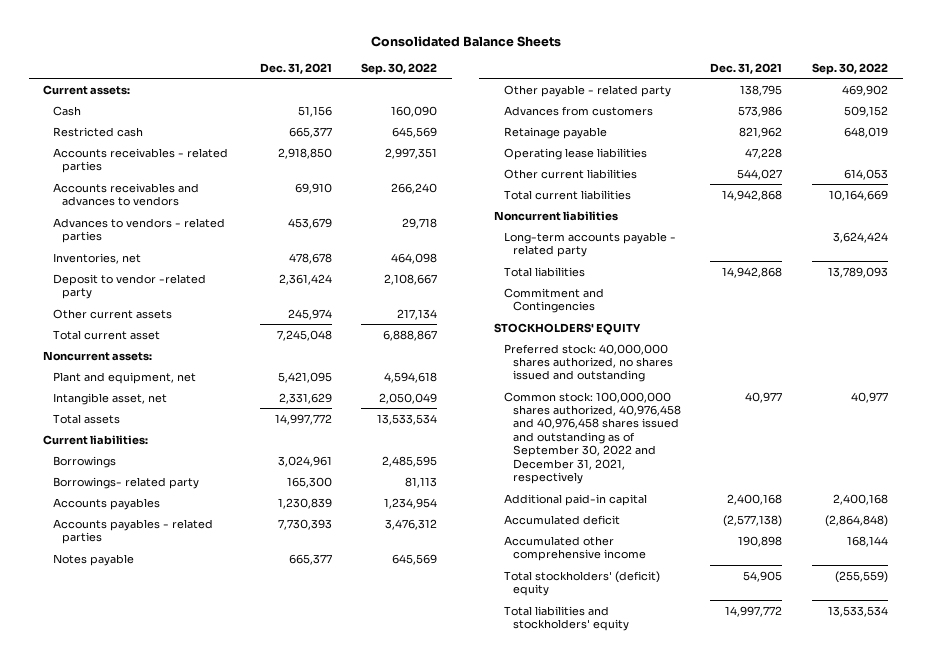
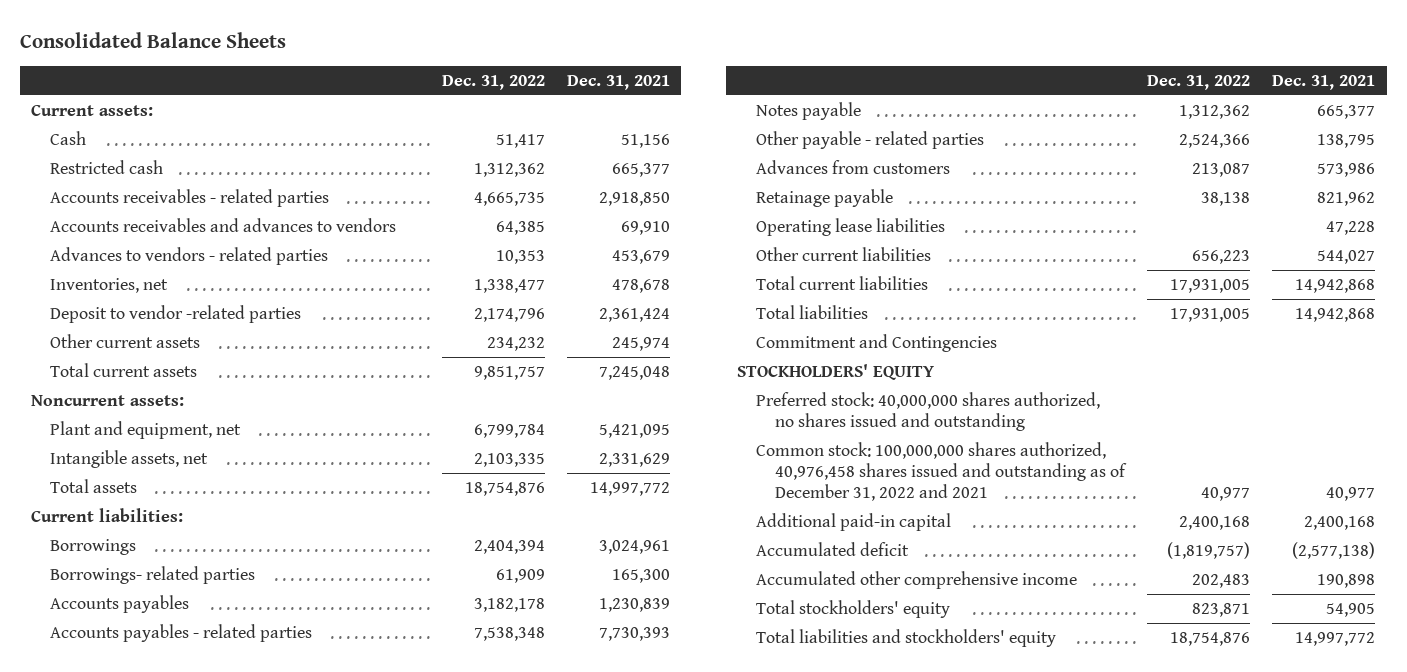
[361,62,438,75] Sep. 30, 2022 -> none
none -> [441,74,545,90] Dec. 31, 2022
[52,273,206,300] Deposit to vendor -related party -> [50,305,302,324] Deposit to vendor -related parties
[52,329,160,340] Total current asset -> [50,363,198,378] Total current assets
[52,392,167,405] Intangible asset, net -> [50,450,209,469] Intangible assets, net
[52,476,199,489] Borrowings- related party -> [50,566,256,585] Borrowings- related parties
[503,84,671,97] Other payable - related party -> [755,131,984,150] Other payable - related parties
[494,210,619,221] Noncurrent liabilities -> none
[503,231,676,258] Long-term accounts payable - related party -> none
[503,391,682,484] Common stock: 100,000,000 shares authorized, 40,976,458 and 40,976,458 shares issued and outstanding as of September 30, 2022 and December 31, 2021, respectively -> [755,442,1127,501] Common stock: 100,000,000 shares authorized, 40,976,458 shares issued and outstanding as of December 31, 2022 and 2021
[503,570,660,597] Total stockholders' (deficit) equity -> [755,600,950,619] Total stockholders' equity

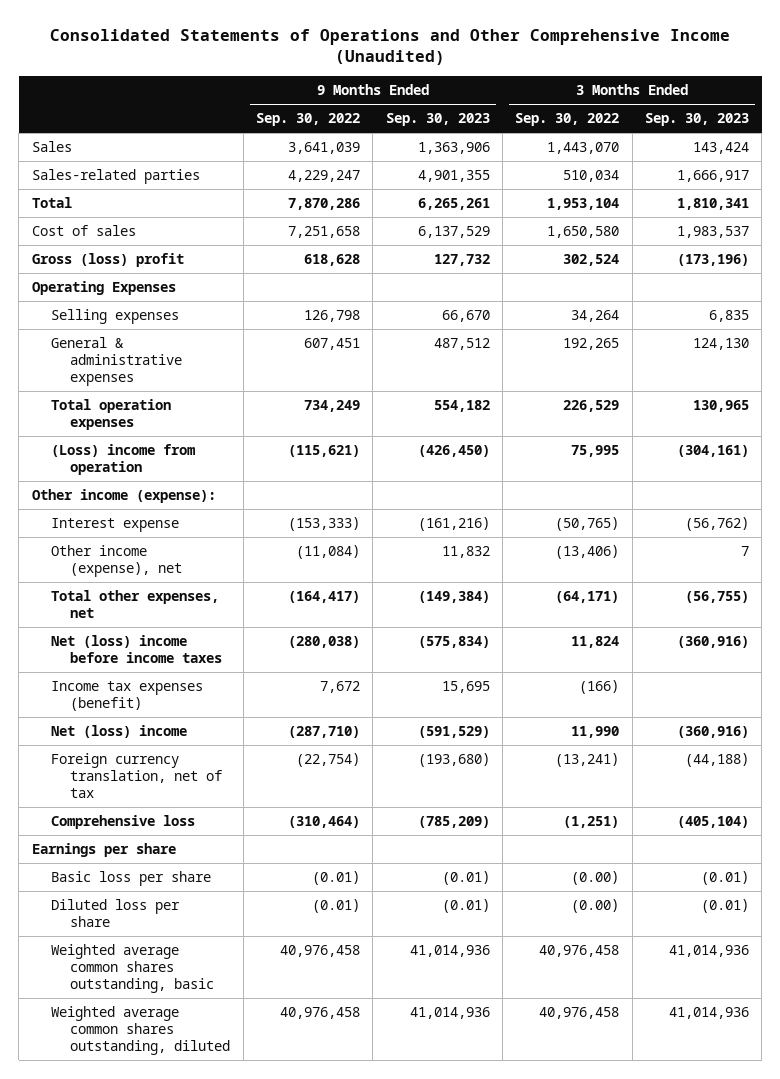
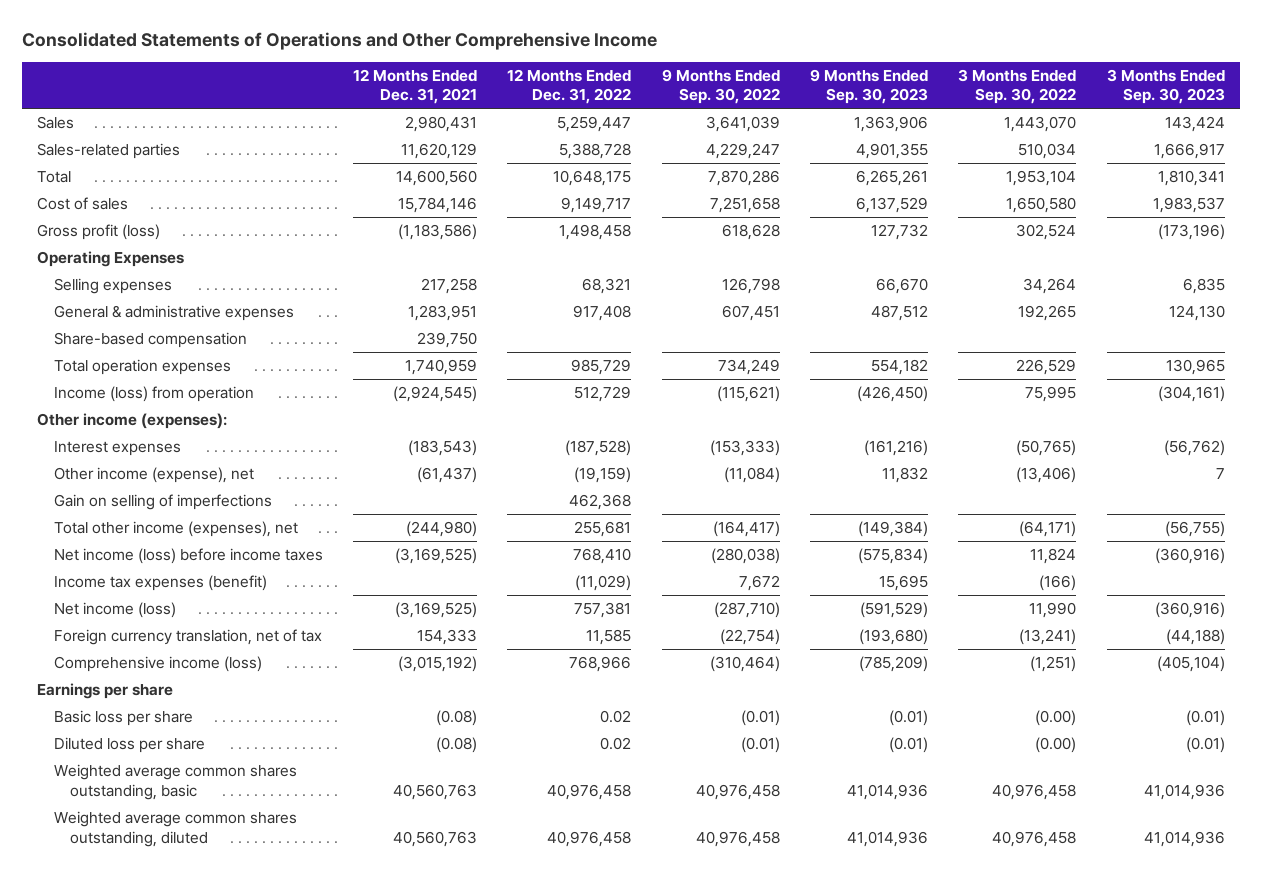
[50,28,731,66] Consolidated Statements of Operations and Other Comprehensive Income (Unaudited) -> [21,32,657,51] Consolidated Statements of Operations and Other Comprehensive Income
none -> [353,68,478,105] 12 Months Ended Dec. 31, 2021
none -> [507,68,632,105] 12 Months Ended Dec. 31, 2022
[31,253,184,268] Gross (loss) profit -> [37,224,161,241] Gross profit (loss)
none -> [53,332,247,349] Share-based compensation
[51,444,196,475] (Loss) income from operation -> [53,386,254,403] Income (loss) from operation
[31,489,216,504] Other income (expense): -> [37,413,228,430] Other income (expenses):
[51,518,180,533] Interest expense -> [53,441,181,457] Interest expenses
none -> [53,494,272,511] Gain on selling of imperfections
[51,590,220,618] Total other expenses, net -> [53,521,298,538] Total other income (expenses), net
[51,635,223,663] Net (loss) income before income taxes -> [53,548,323,565] Net income (loss) before income taxes
[51,725,188,739] Net (loss) income -> [53,602,176,619] Net income (loss)
[51,815,196,830] Comprehensive loss -> [53,656,262,673] Comprehensive income (loss)

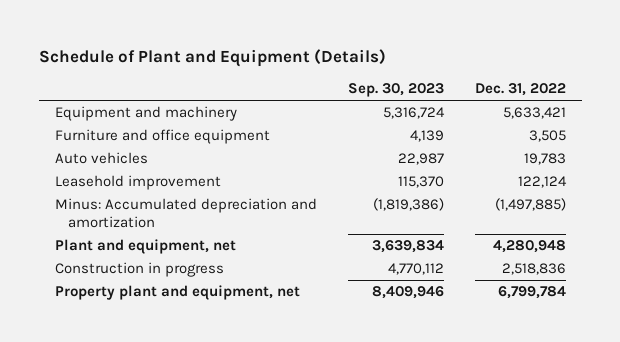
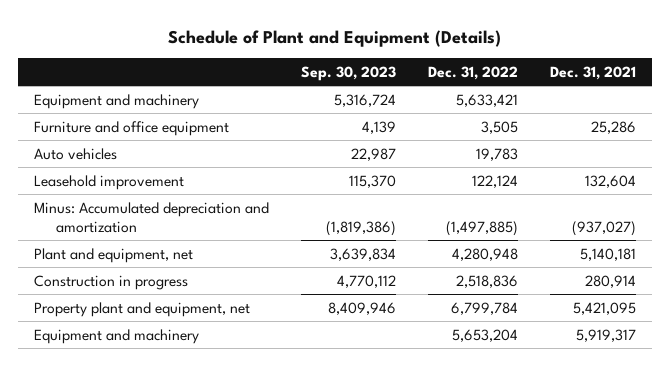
none -> [549,65,636,80] Dec. 31, 2021
none -> [34,328,200,344] Equipment and machinery

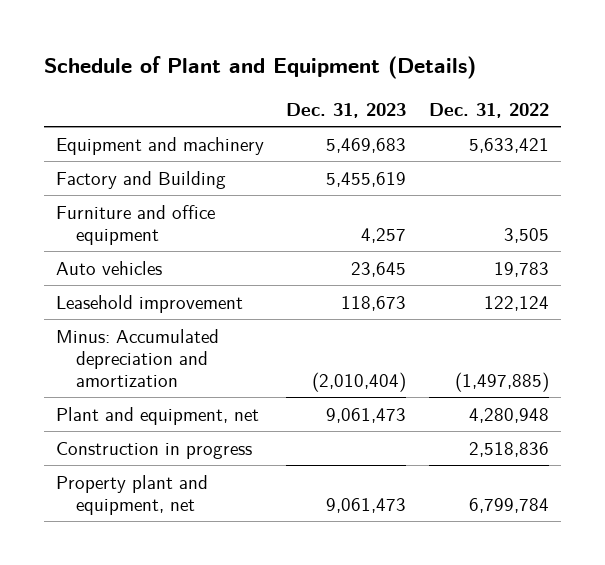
[301,65,397,81] Sep. 30, 2023 -> none
[549,65,636,80] Dec. 31, 2021 -> none
none -> [286,102,407,118] Dec. 31, 2023
none -> [55,170,226,189] Factory and Building
[34,328,200,344] Equipment and machinery -> none

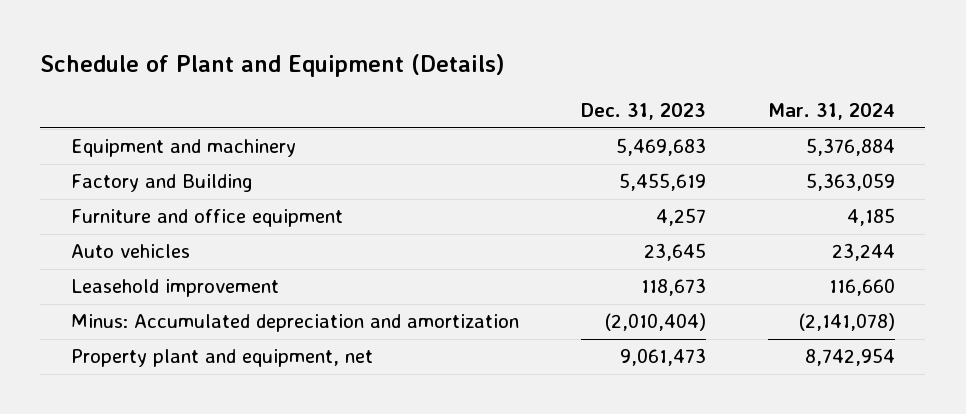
[429,102,550,118] Dec. 31, 2022 -> none
none -> [767,103,895,121] Mar. 31, 2024
[55,406,259,425] Plant and equipment, net -> none
[55,441,252,459] Construction in progress -> none

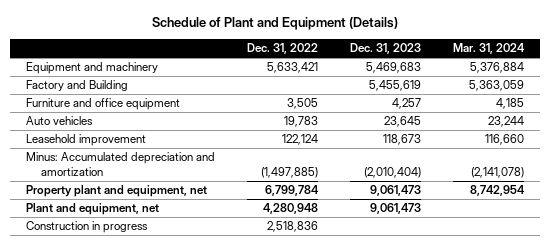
none -> [246,43,318,55] Dec. 31, 2022
none -> [25,203,159,216] Plant and equipment, net
none -> [25,221,148,234] Construction in progress

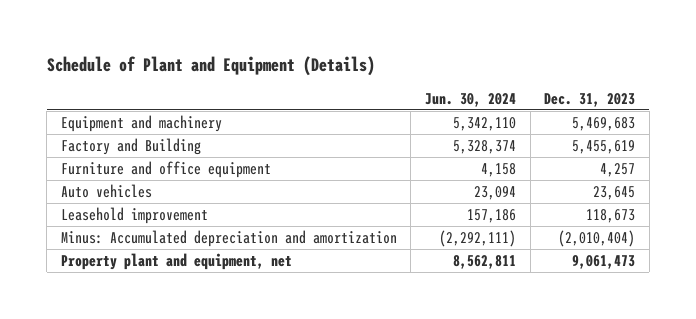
[246,43,318,55] Dec. 31, 2022 -> none
[453,43,526,55] Mar. 31, 2024 -> none
none -> [425,92,517,107] Jun. 30, 2024
[25,203,159,216] Plant and equipment, net -> none
[25,221,148,234] Construction in progress -> none

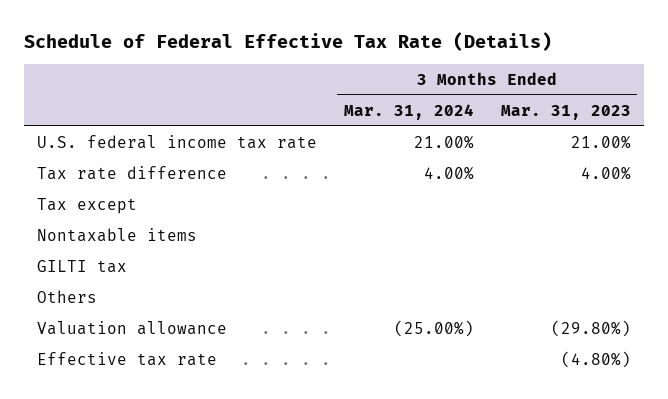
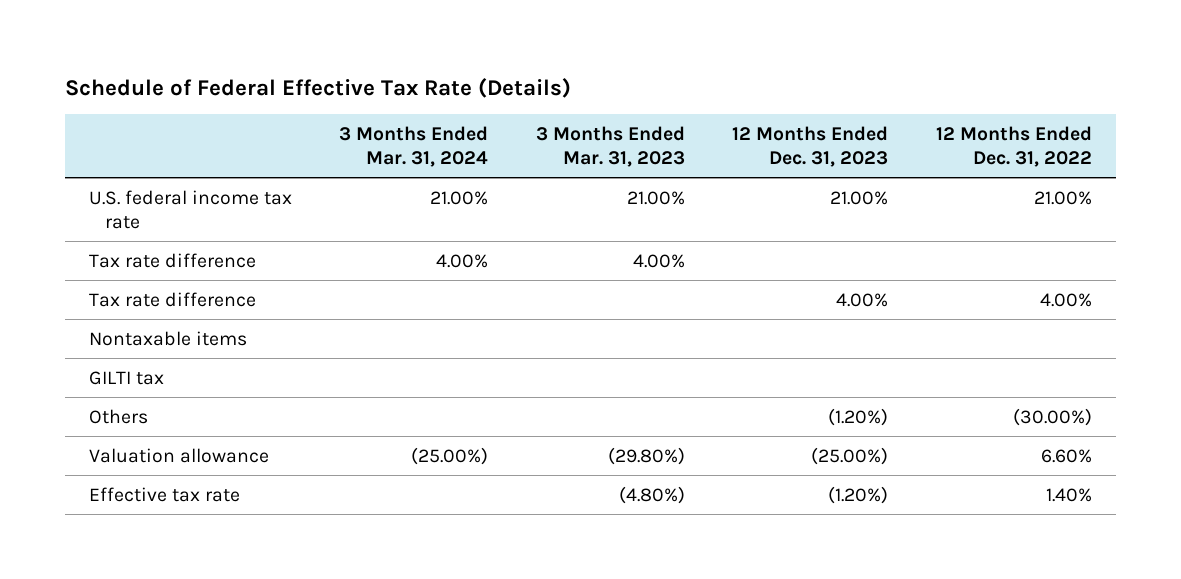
none -> [732,125,889,167] 12 Months Ended Dec. 31, 2023
none -> [935,125,1092,167] 12 Months Ended Dec. 31, 2022
[37,197,138,214] Tax except -> [88,291,256,307] Tax rate difference

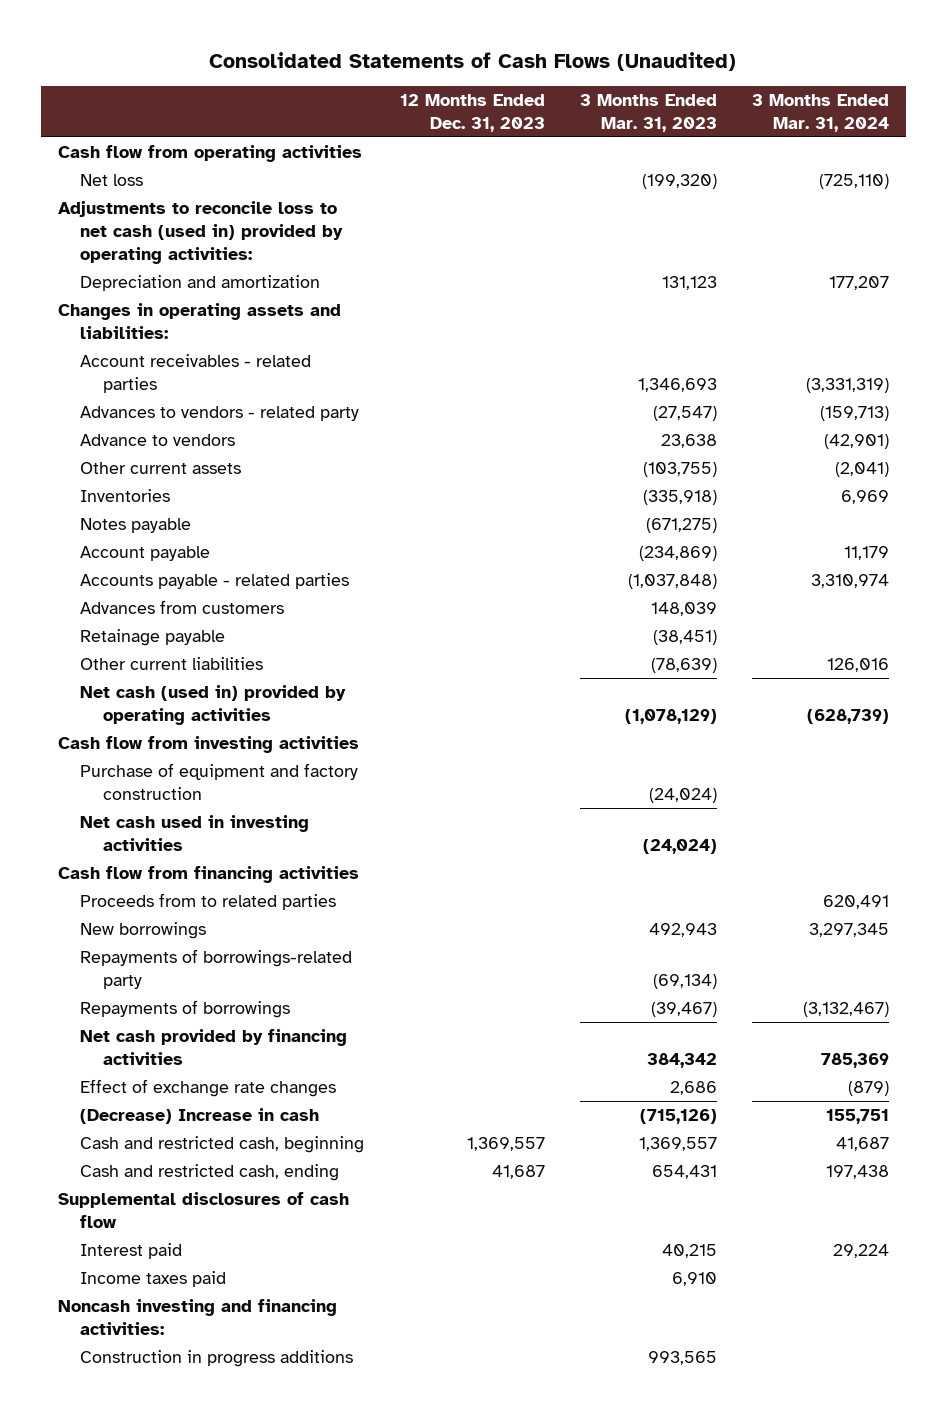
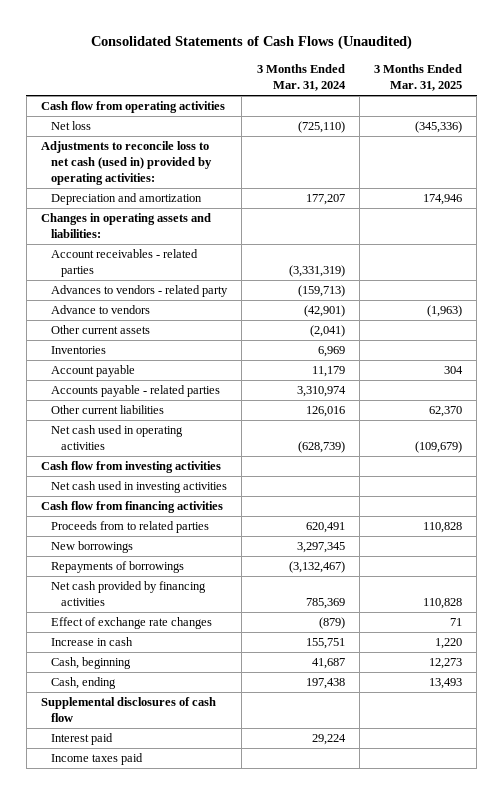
[399,93,545,132] 12 Months Ended Dec. 31, 2023 -> none
[579,93,717,132] 3 Months Ended Mar. 31, 2023 -> none
none -> [374,64,463,91] 3 Months Ended Mar. 31, 2025
[80,518,192,534] Notes payable -> none
[80,600,285,615] Advances from customers -> none
[80,629,226,647] Retainage payable -> none
[80,685,347,725] Net cash (used in) provided by operating activities -> [51,425,184,451] Net cash used in operating activities
[80,763,359,800] Purchase of equipment and factory construction -> none
[80,949,353,989] Repayments of borrowings-related party -> none
[80,1108,320,1125] (Decrease) Increase in cash -> [51,637,134,647] Increase in cash
[80,1136,365,1154] Cash and restricted cash, beginning -> [51,657,132,670] Cash, beginning
[80,1164,340,1182] Cash and restricted cash, ending -> [51,677,117,690] Cash, ending
[58,1299,338,1335] Noncash investing and financing activities: -> none
[80,1350,354,1368] Construction in progress additions -> none

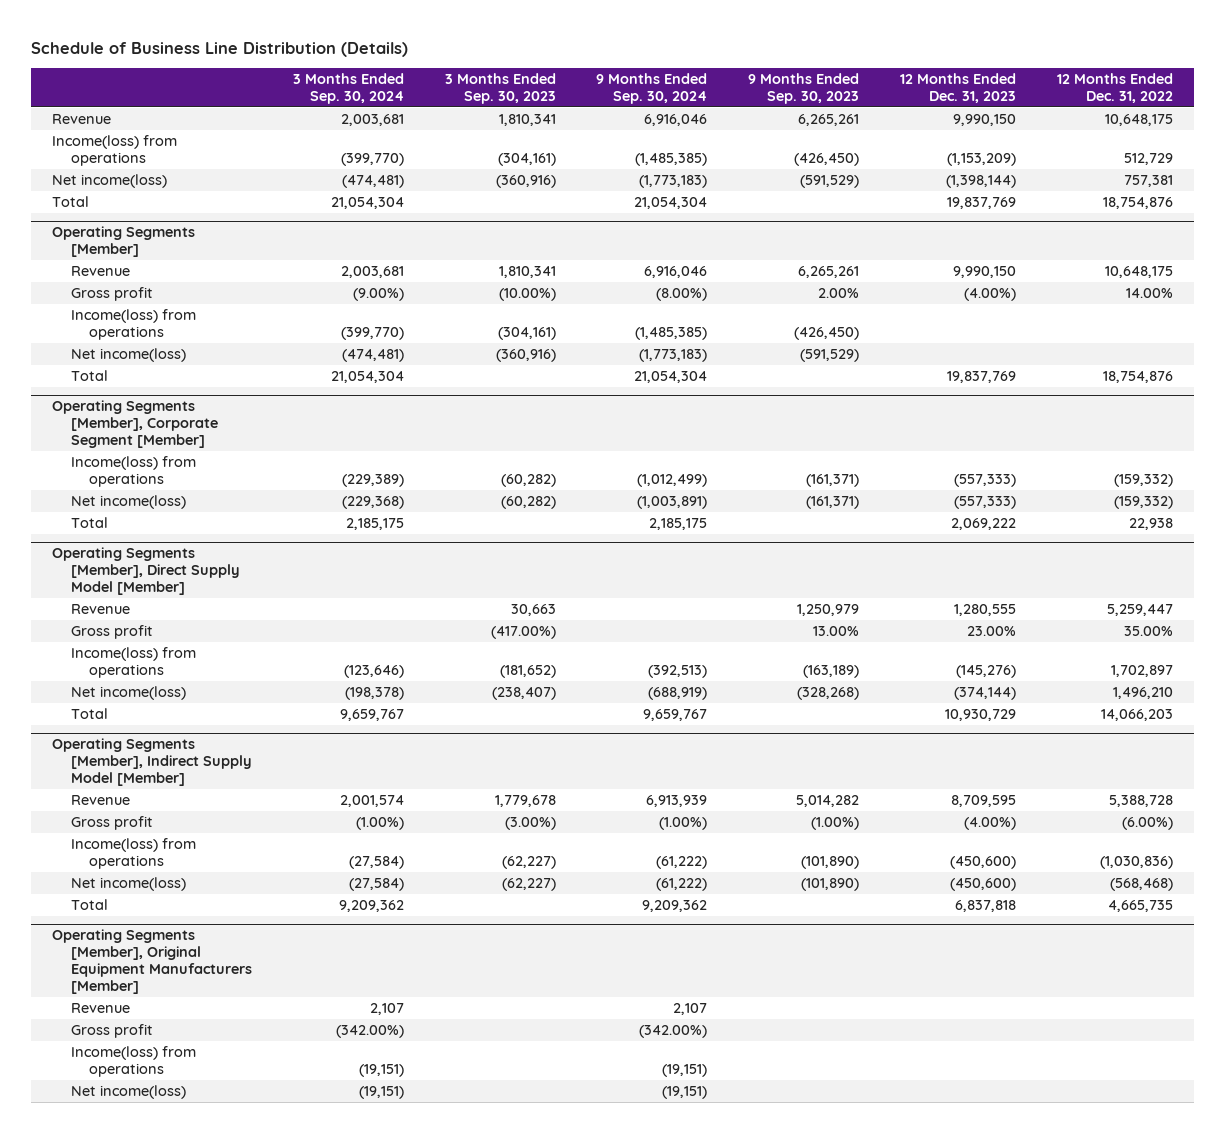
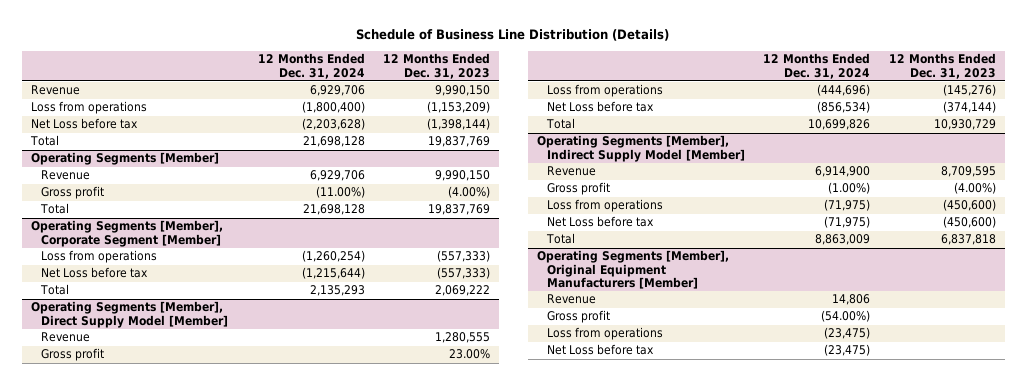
[292,72,404,104] 3 Months Ended Sep. 30, 2024 -> none
[444,72,556,104] 3 Months Ended Sep. 30, 2023 -> none
[596,72,708,104] 9 Months Ended Sep. 30, 2024 -> none
[748,72,860,104] 9 Months Ended Sep. 30, 2023 -> none
[1057,72,1174,103] 12 Months Ended Dec. 31, 2022 -> none
none -> [257,53,365,79] 12 Months Ended Dec. 31, 2024
[51,134,177,166] Income(loss) from operations -> [30,101,147,115] Loss from operations
[51,173,167,188] Net income(loss) -> [30,118,138,130] Net Loss before tax
[70,308,196,340] Income(loss) from operations -> none
[70,347,186,362] Net income(loss) -> none
[70,455,196,487] Income(loss) from operations -> [41,250,158,264] Loss from operations
[70,494,186,509] Net income(loss) -> [41,267,149,279] Net Loss before tax
[70,646,196,678] Income(loss) from operations -> [547,84,664,98] Loss from operations
[70,685,186,700] Net income(loss) -> [547,101,655,113] Net Loss before tax
[70,837,196,869] Income(loss) from operations -> [547,199,664,213] Loss from operations
[70,876,186,891] Net income(loss) -> [547,216,655,228] Net Loss before tax
[70,1045,196,1077] Income(loss) from operations -> [547,327,664,341] Loss from operations
[70,1084,186,1099] Net income(loss) -> [547,344,655,356] Net Loss before tax

